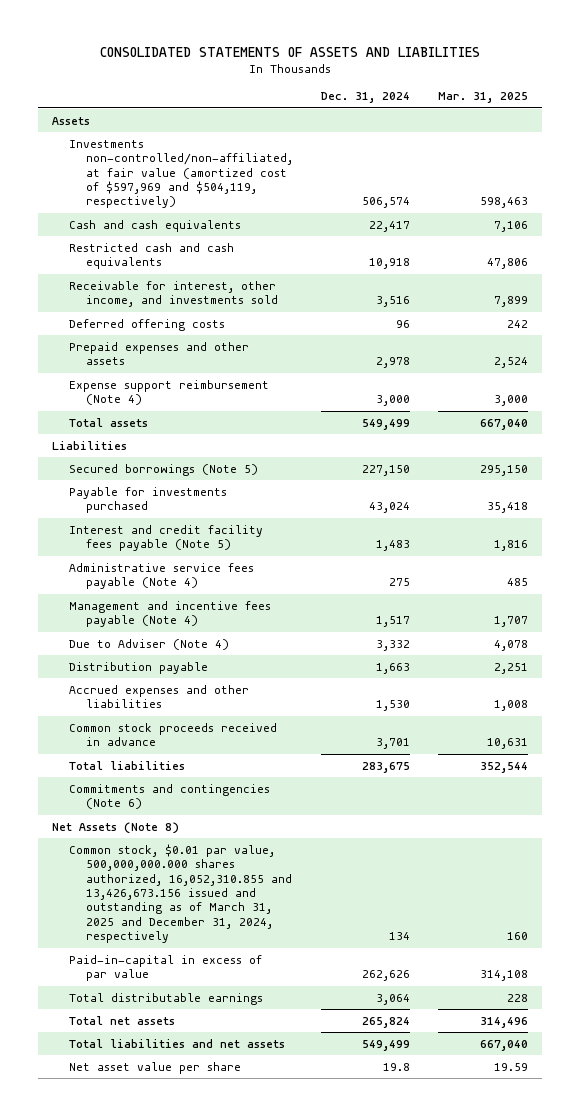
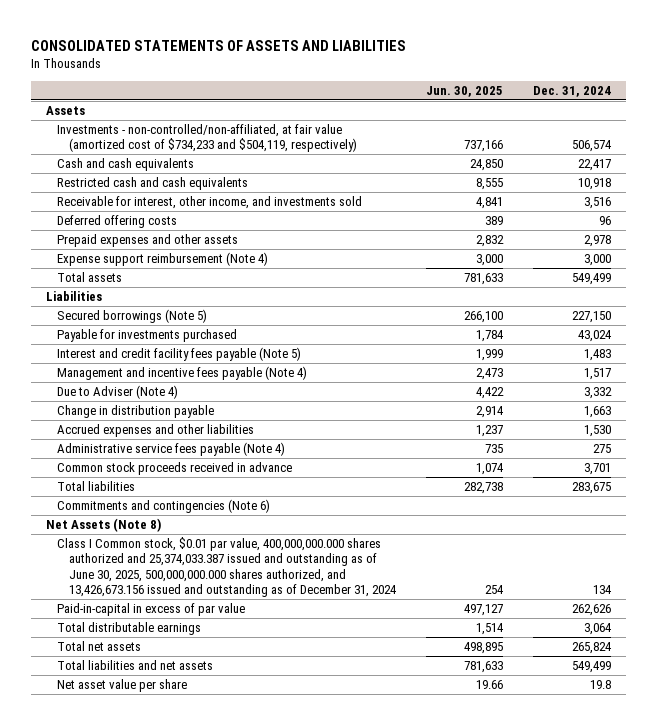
[437,92,528,104] Mar. 31, 2025 -> none
none -> [425,85,503,97] Jun. 30, 2025
[68,139,293,209] Investments non-controlled/non-affiliated, at fair value (amortized cost of $597,969 and $504,119, respectively) -> [57,124,357,153] Investments - non-controlled/non-affiliated, at fair value (amortized cost of $734,233 and $504,119, respectively)
[68,661,208,674] Distribution payable -> [57,405,215,419] Change in distribution payable
[68,562,254,590] Administrative service fees payable (Note 4) -> [57,442,286,457] Administrative service fees payable (Note 4)
[68,843,292,944] Common stock, $0.01 par value, 500,000,000.000 shares authorized, 16,052,310.855 and 13,426,673.156 issued and outstanding as of March 31, 2025 and December 31, 2024, respectively -> [57,537,397,598] Class I Common stock, $0.01 par value, 400,000,000.000 shares authorized and 25,374,033.387 issued and outstanding as of June 30, 2025, 500,000,000.000 shares authorized, and 13,426,673.156 issued and outstanding as of December 31, 2024

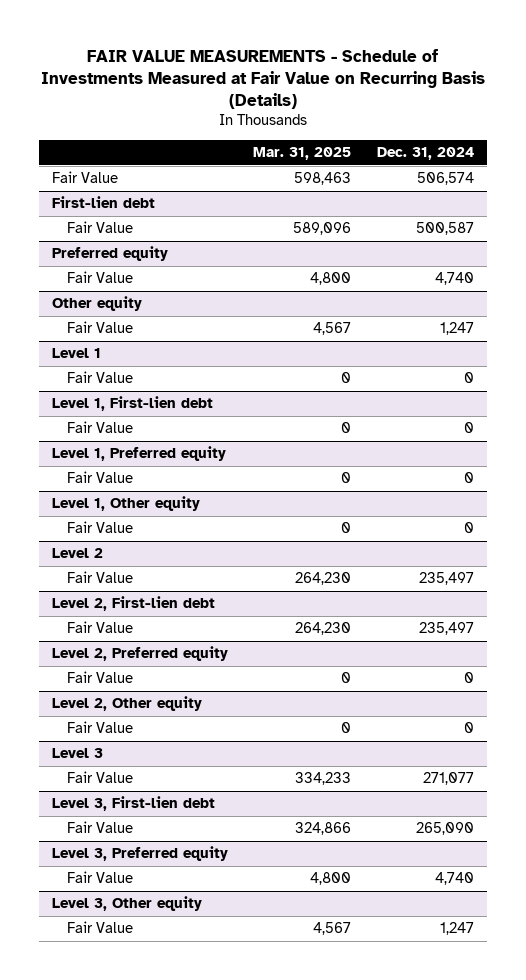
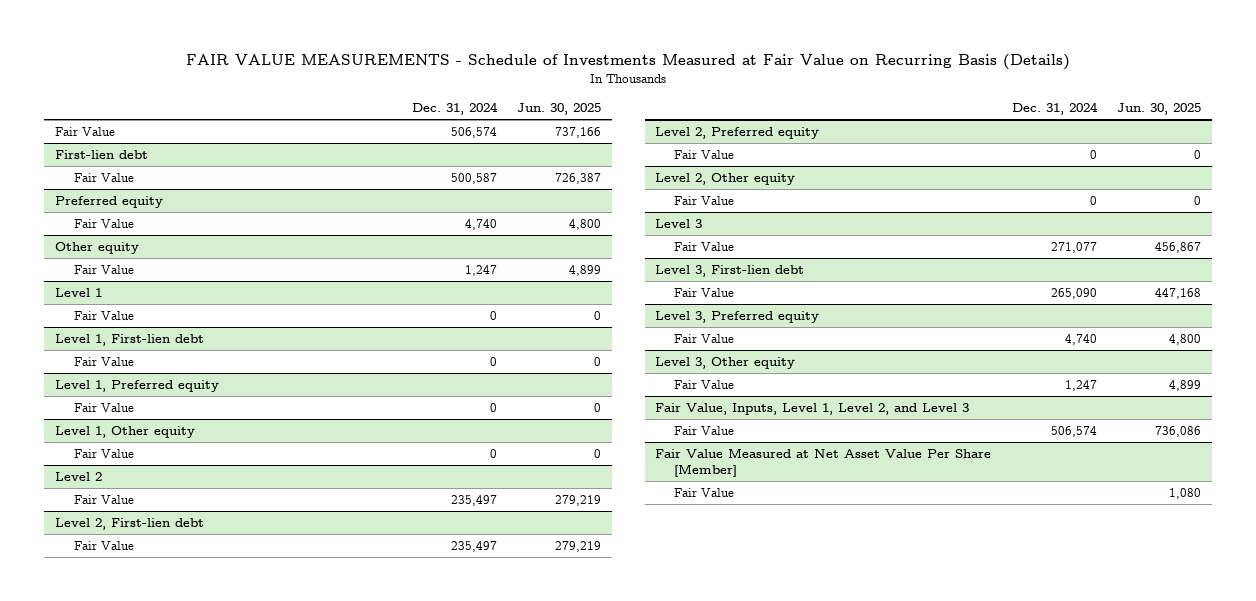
[253,147,352,161] Mar. 31, 2025 -> none
none -> [517,103,602,116] Jun. 30, 2025
none -> [654,403,969,416] Fair Value, Inputs, Level 1, Level 2, and Level 3
none -> [673,426,734,436] Fair Value
none -> [654,448,991,477] Fair Value Measured at Net Asset Value Per Share [Member]
none -> [673,488,734,498] Fair Value

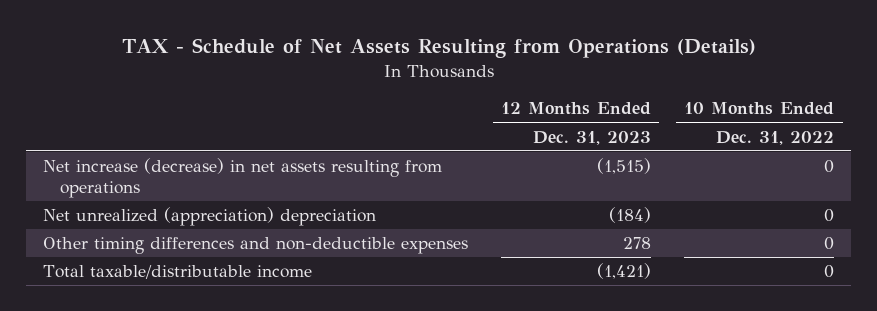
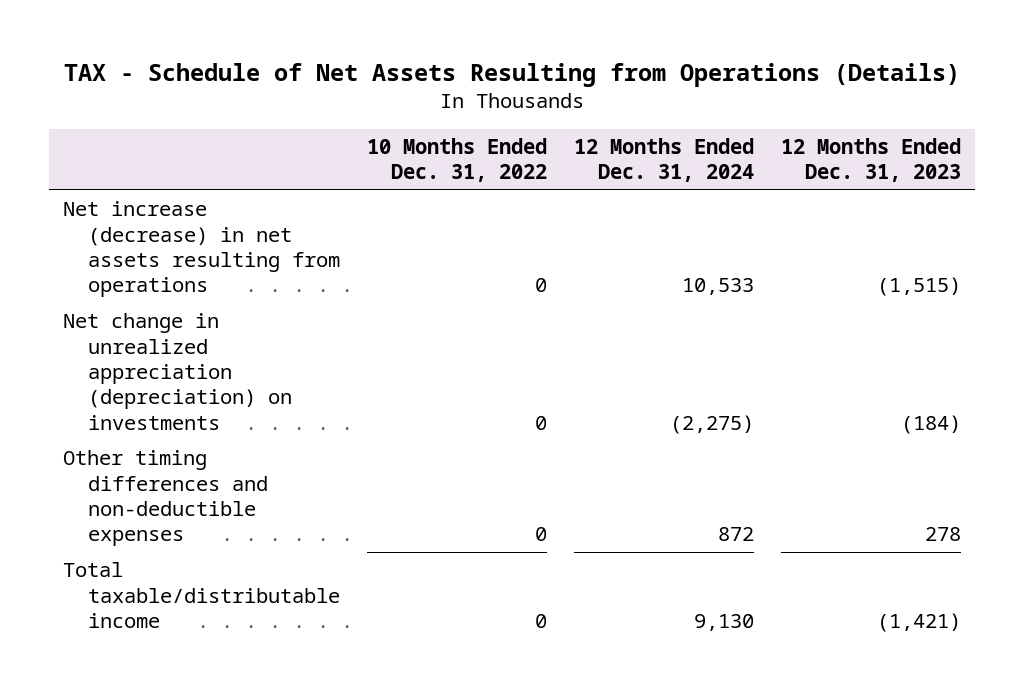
none -> [573,137,754,183] 12 Months Ended Dec. 31, 2024
[43,207,377,227] Net unrealized (appreciation) depreciation -> [62,313,292,430] Net change in unrealized appreciation (depreciation) on investments

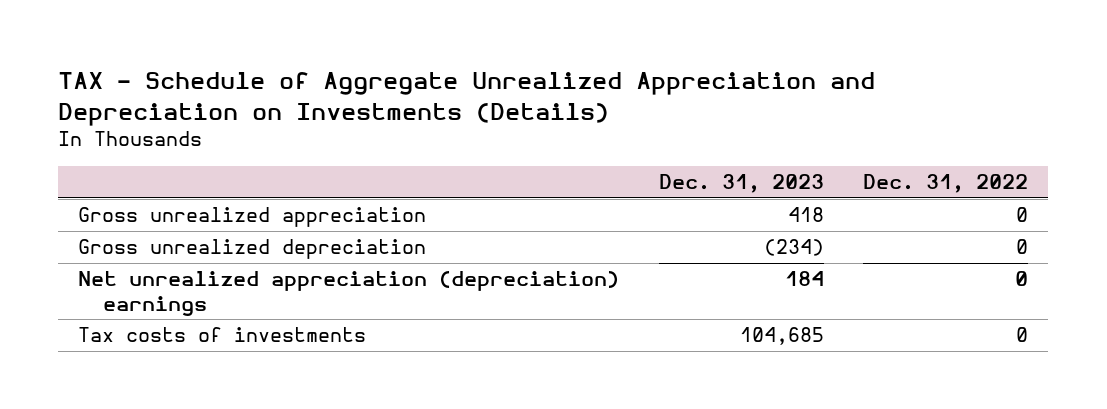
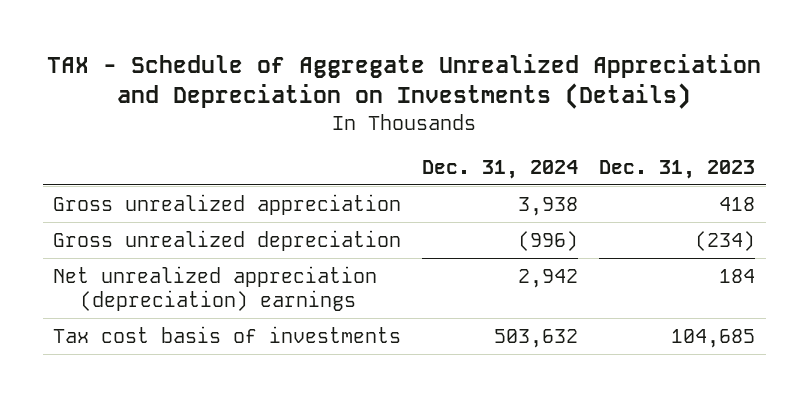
[863,174,1029,194] Dec. 31, 2022 -> none
none -> [422,159,579,179] Dec. 31, 2024
[78,327,367,343] Tax costs of investments -> [53,325,402,343] Tax cost basis of investments

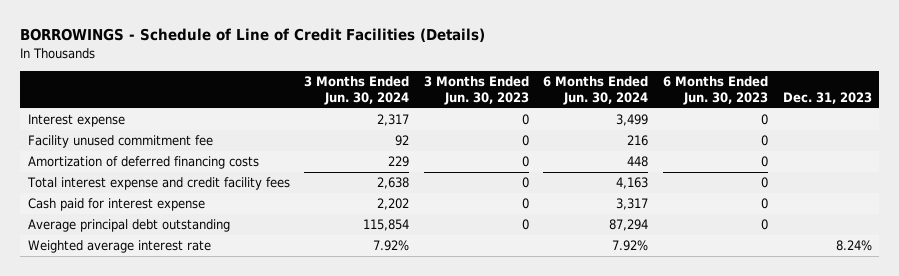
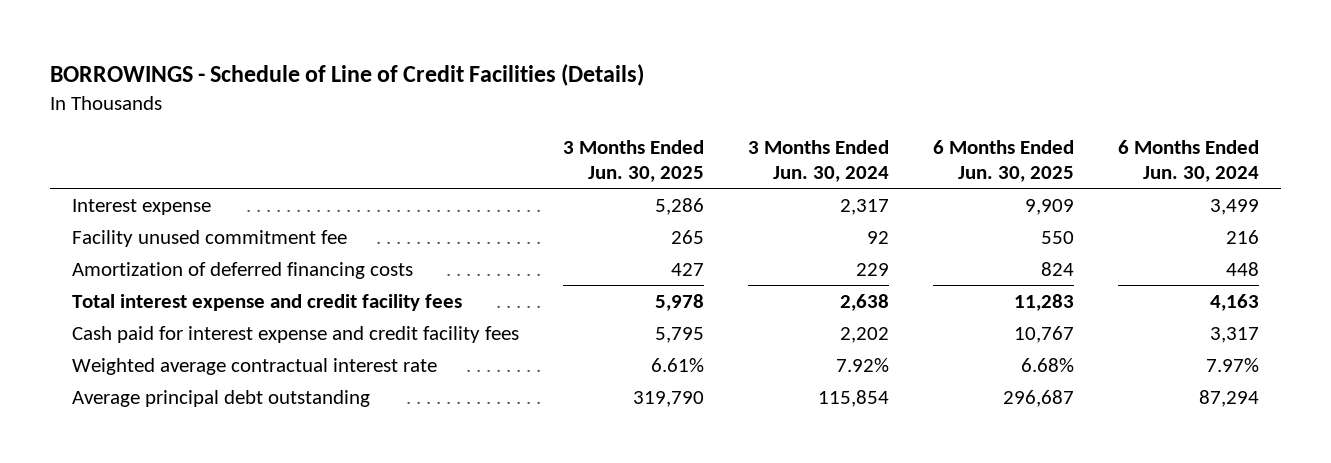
[423,76,529,105] 3 Months Ended Jun. 30, 2023 -> none
[663,76,769,105] 6 Months Ended Jun. 30, 2023 -> none
[782,91,872,104] Dec. 31, 2023 -> none
none -> [562,139,704,182] 3 Months Ended Jun. 30, 2025
none -> [932,139,1074,182] 6 Months Ended Jun. 30, 2025
[27,198,205,212] Cash paid for interest expense -> [71,325,519,343] Cash paid for interest expense and credit facility fees
none -> [71,357,437,375] Weighted average contractual interest rate
[27,240,211,254] Weighted average interest rate -> none

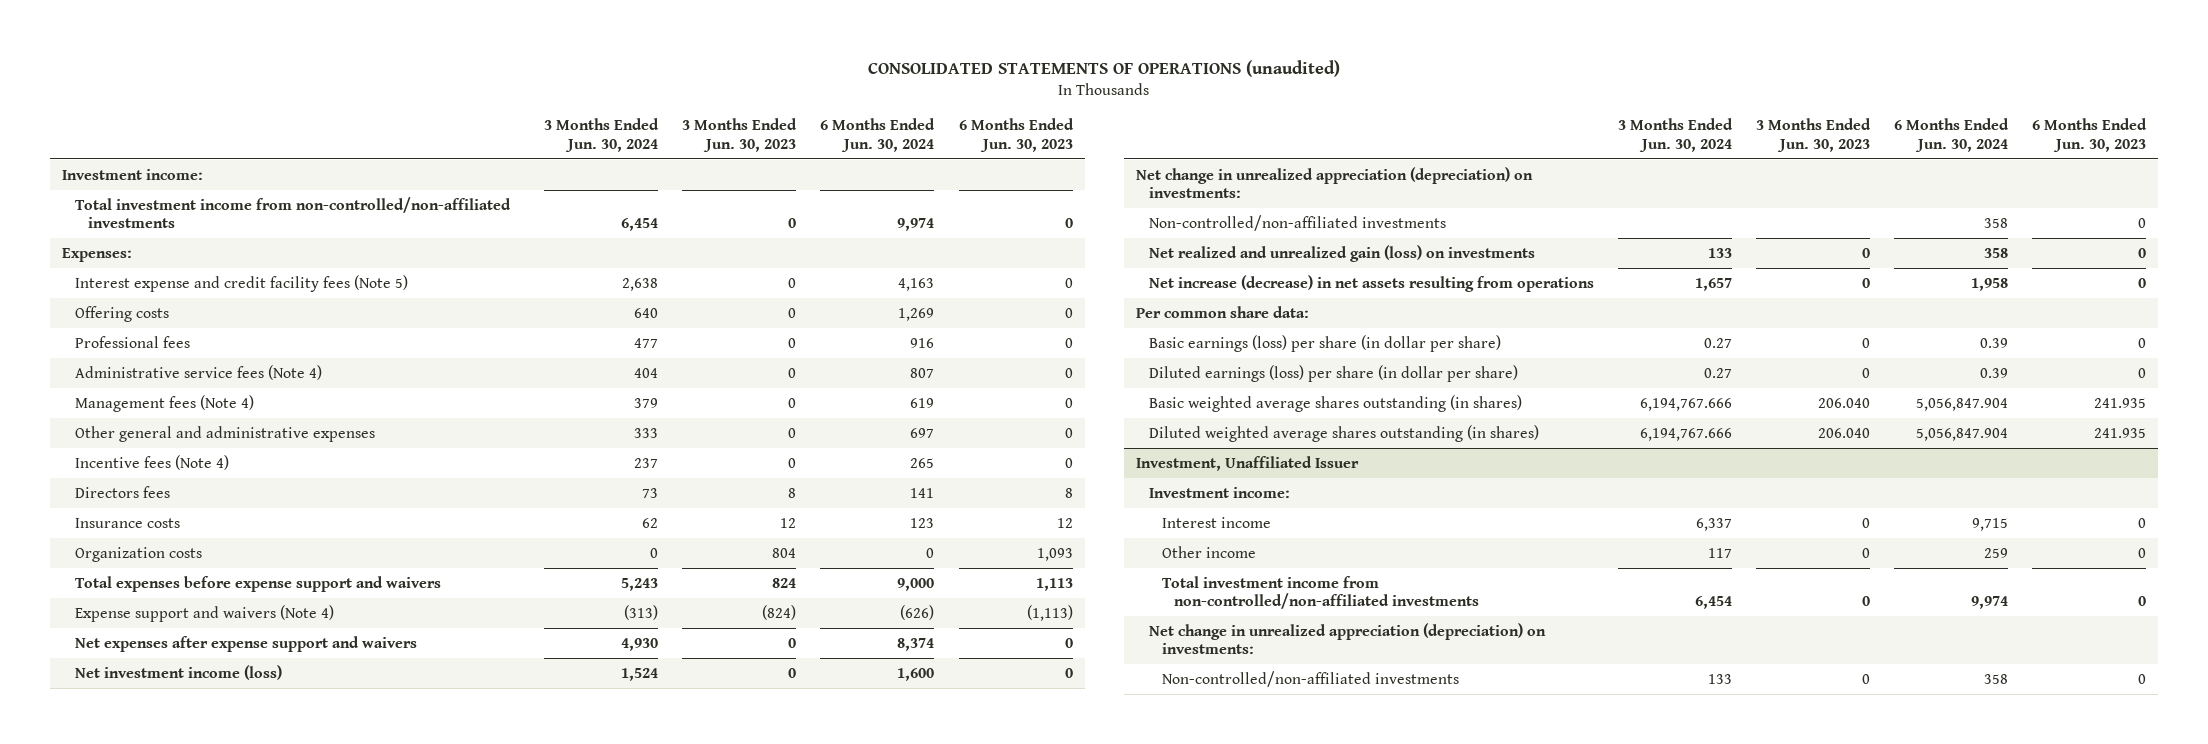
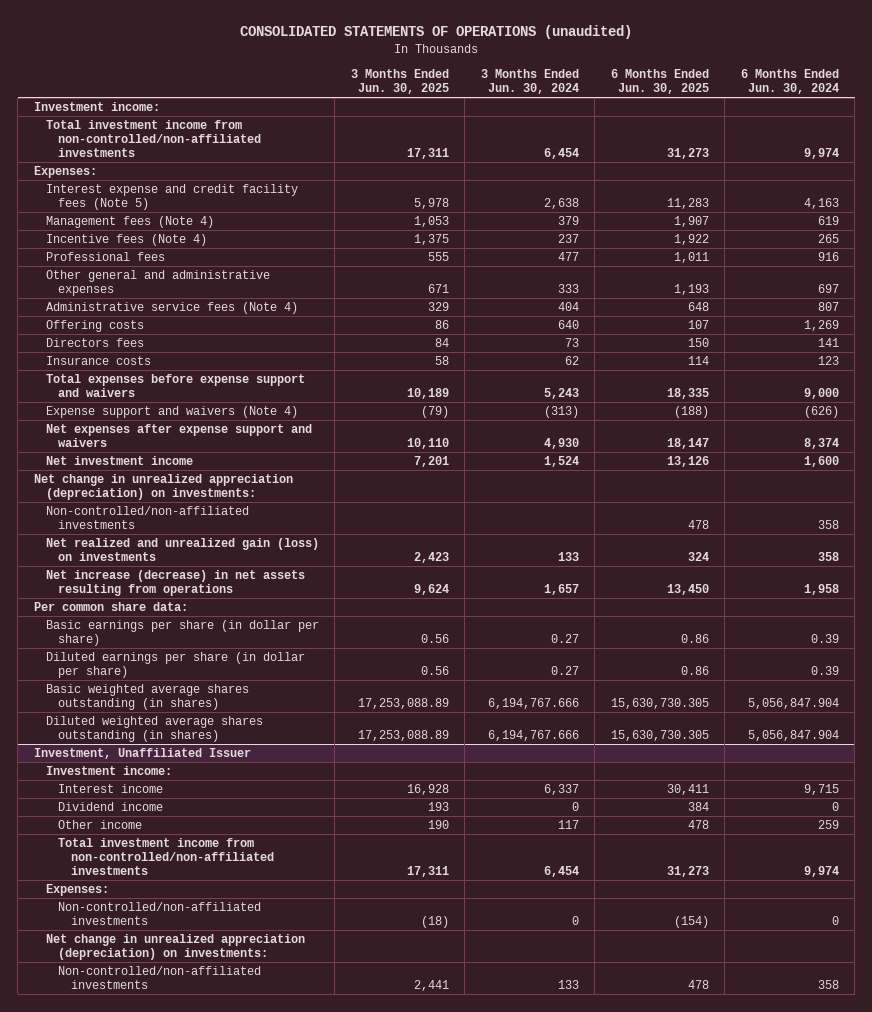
[682,118,798,152] 3 Months Ended Jun. 30, 2023 -> none
[958,118,1074,152] 6 Months Ended Jun. 30, 2023 -> none
none -> [350,68,449,95] 3 Months Ended Jun. 30, 2025
none -> [610,68,709,95] 6 Months Ended Jun. 30, 2025
[74,335,190,348] Professional fees -> [45,252,165,262] Professional fees
[74,425,375,442] Other general and administrative expenses -> [45,270,270,297] Other general and administrative expenses
[74,364,322,380] Administrative service fees (Note 4) -> [45,302,298,315] Administrative service fees (Note 4)
[74,305,169,322] Offering costs -> [45,320,144,333] Offering costs
[74,546,202,562] Organization costs -> none
[74,664,282,680] Net investment income (loss) -> [45,456,193,466] Net investment income
[1148,334,1501,352] Basic earnings (loss) per share (in dollar per share) -> [45,620,319,647] Basic earnings per share (in dollar per share)
[1148,364,1518,382] Diluted earnings (loss) per share (in dollar per share) -> [45,652,305,679] Diluted earnings per share (in dollar per share)
none -> [58,802,164,812] Dividend income
none -> [45,884,109,897] Expenses:
none -> [58,902,262,926] Non-controlled/non-affiliated investments

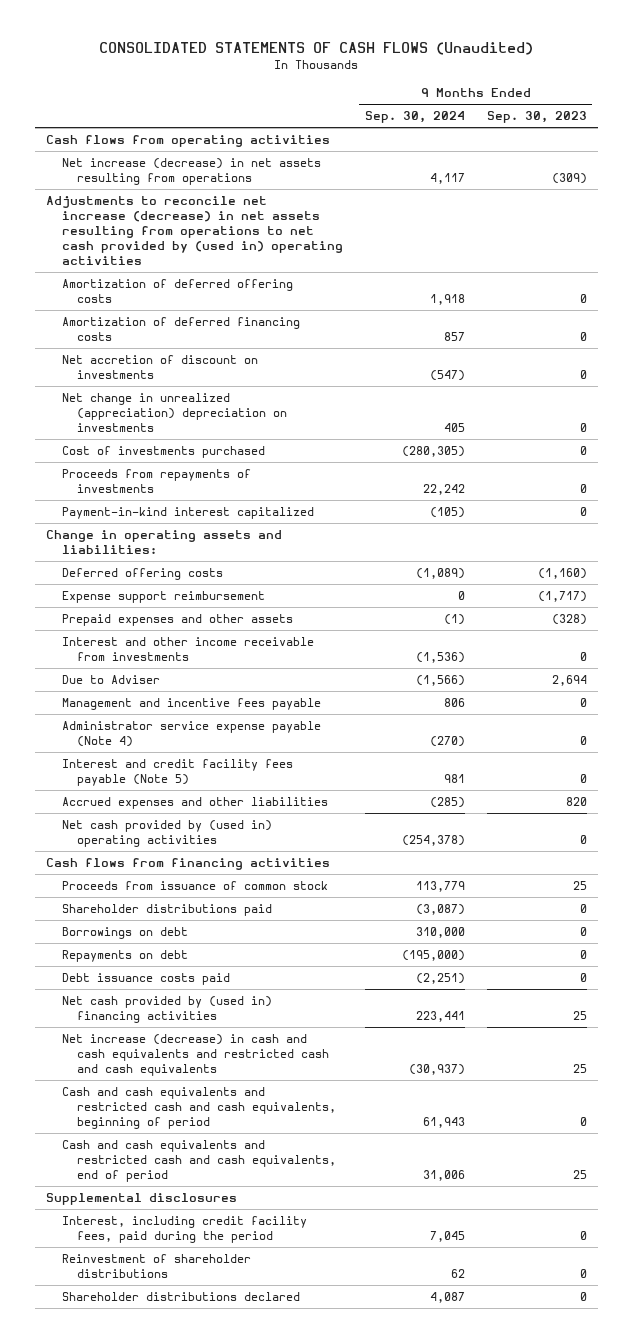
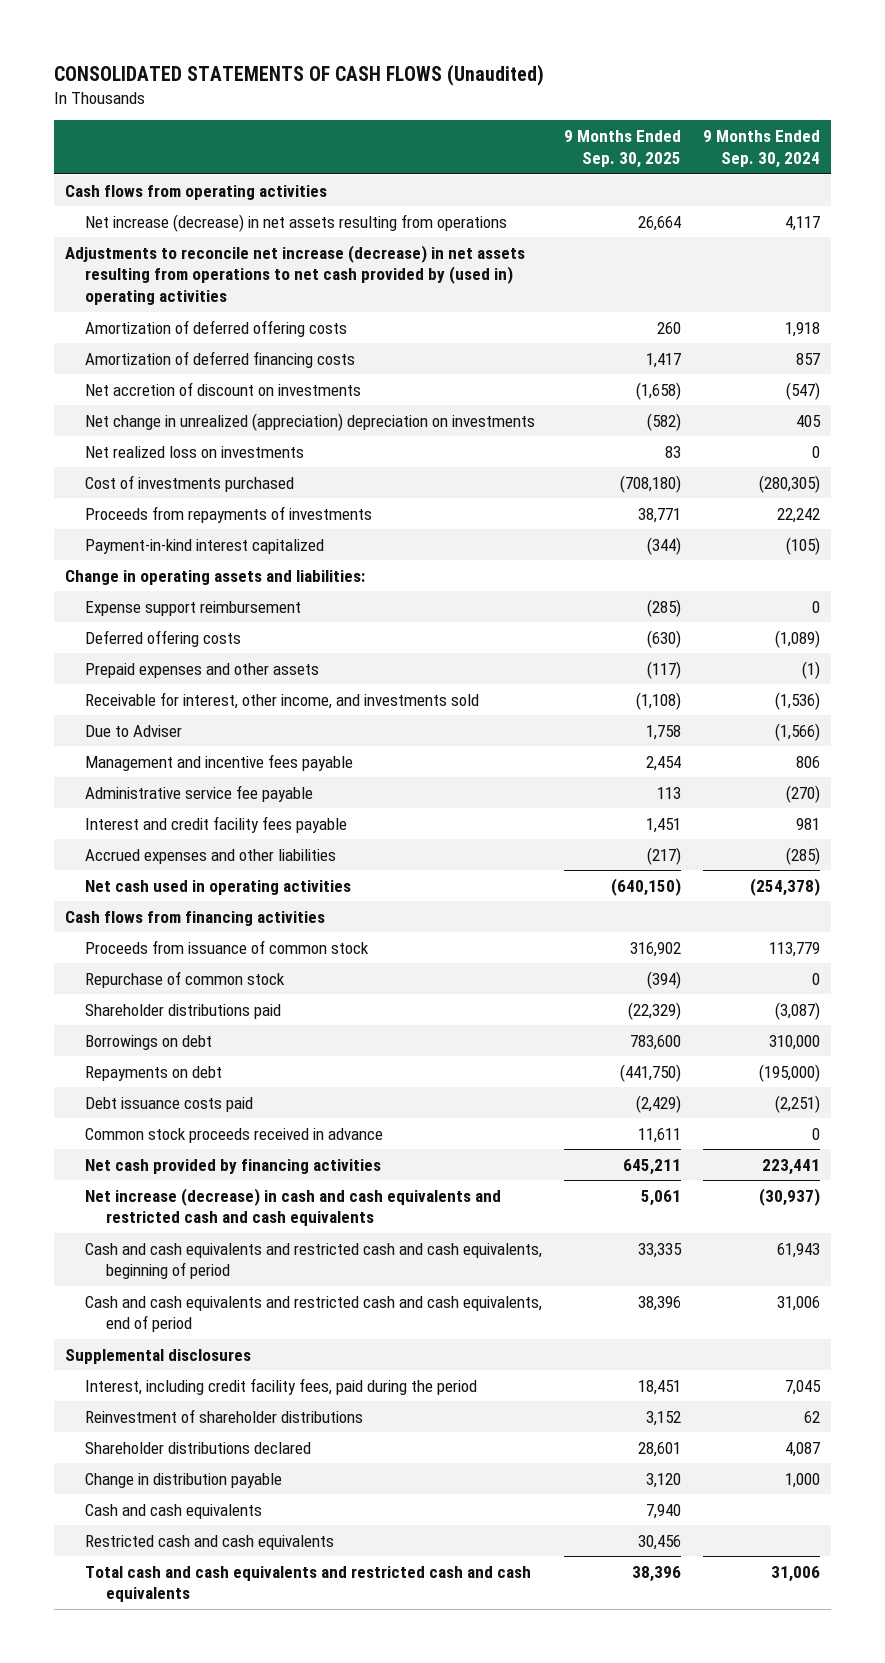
[486,111,587,124] Sep. 30, 2023 -> none
none -> [564,130,682,168] 9 Months Ended Sep. 30, 2025
none -> [85,445,305,458] Net realized loss on investments
[61,568,223,581] Deferred offering costs -> [85,629,242,647] Deferred offering costs
[61,637,314,662] Interest and other income receivable from investments -> [85,691,480,709] Receivable for interest, other income, and investments sold
[61,721,321,748] Administrator service expense payable (Note 4) -> none
none -> [85,784,314,802] Administrative service fee payable
[61,759,293,787] Interest and credit facility fees payable (Note 5) -> [85,815,348,833] Interest and credit facility fees payable
[61,820,272,848] Net cash provided by (used in) operating activities -> [85,879,352,895] Net cash used in operating activities
none -> [85,970,286,988] Repurchase of common stock
none -> [85,1127,384,1143] Common stock proceeds received in advance
[61,996,272,1024] Net cash provided by (used in) financing activities -> [85,1158,382,1174] Net cash provided by financing activities
none -> [85,1472,283,1488] Change in distribution payable
none -> [85,1503,263,1519] Cash and cash equivalents
none -> [85,1534,335,1550] Restricted cash and cash equivalents
none -> [85,1565,532,1603] Total cash and cash equivalents and restricted cash and cash equivalents

